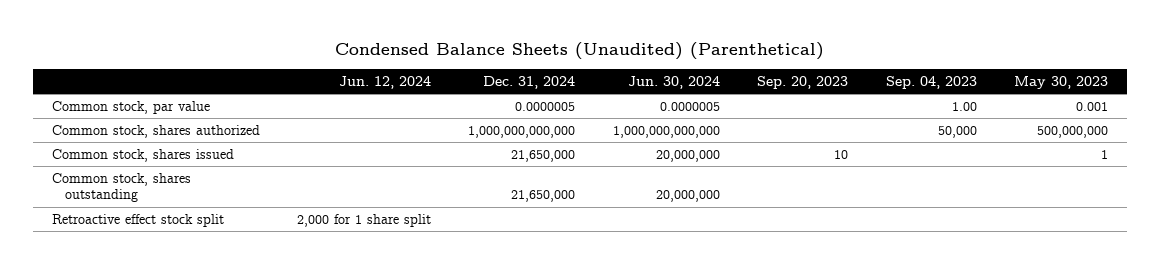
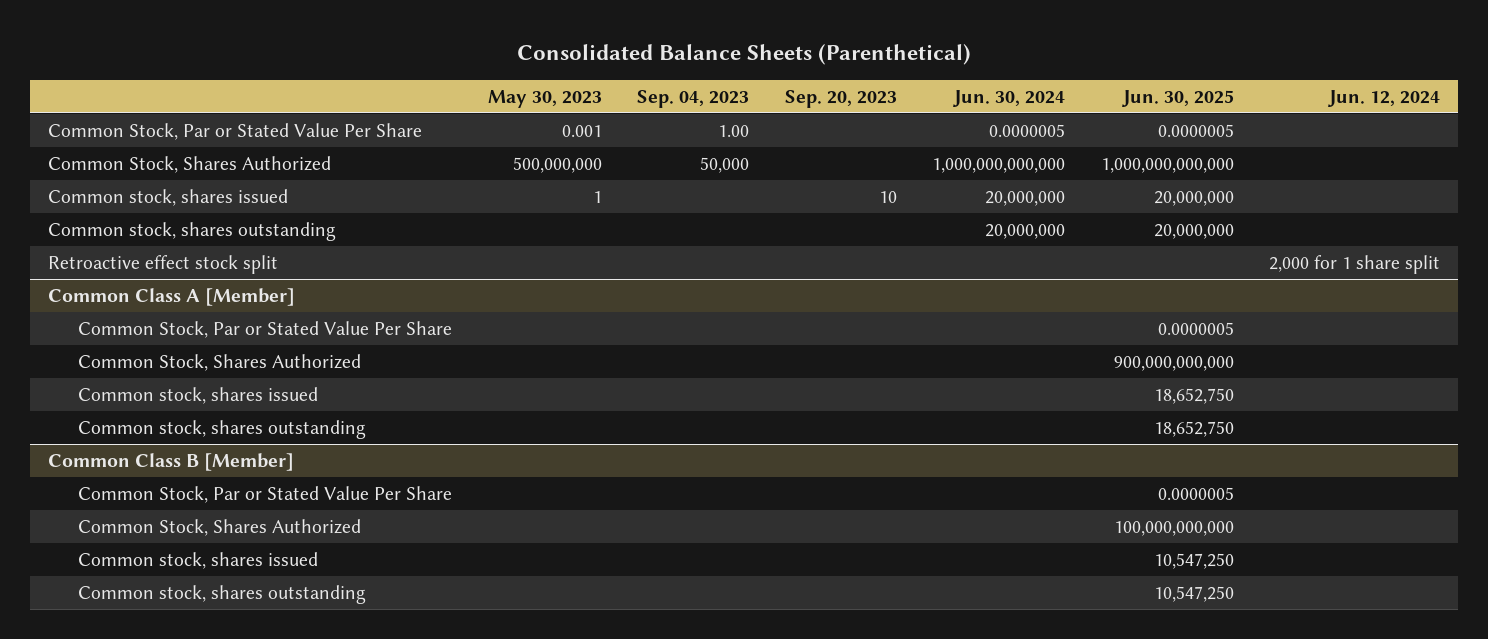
[334,41,824,60] Condensed Balance Sheets (Unaudited) (Parenthetical) -> [516,44,971,66] Consolidated Balance Sheets (Parenthetical)
[483,75,576,89] Dec. 31, 2024 -> none
none -> [1121,89,1234,107] Jun. 30, 2025
[51,100,210,114] Common stock, par value -> [47,122,422,140] Common Stock, Par or Stated Value Per Share
[51,124,260,138] Common stock, shares authorized -> [47,155,331,173] Common Stock, Shares Authorized
none -> [47,287,295,306] Common Class A [Member]
none -> [78,320,453,338] Common Stock, Par or Stated Value Per Share
none -> [78,353,362,371] Common Stock, Shares Authorized
none -> [78,386,319,404] Common stock, shares issued
none -> [78,419,367,439] Common stock, shares outstanding
none -> [47,452,294,471] Common Class B [Member]
none -> [78,485,453,503] Common Stock, Par or Stated Value Per Share
none -> [78,518,362,536] Common Stock, Shares Authorized
none -> [78,551,319,569] Common stock, shares issued
none -> [78,584,367,604] Common stock, shares outstanding

